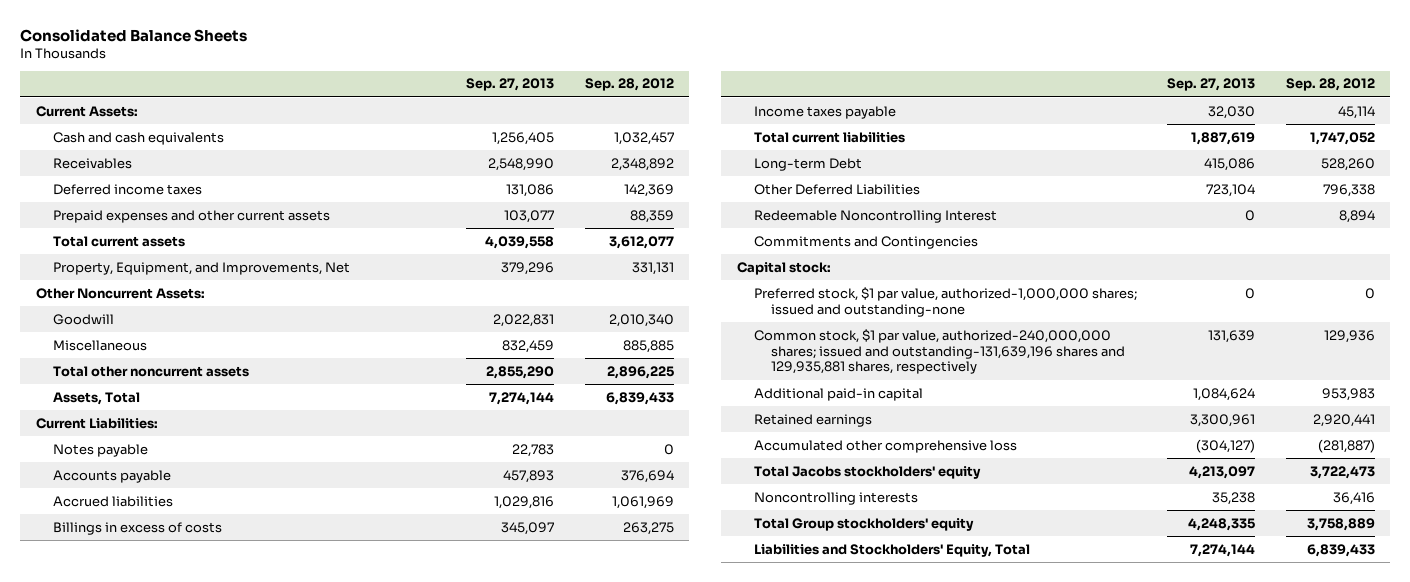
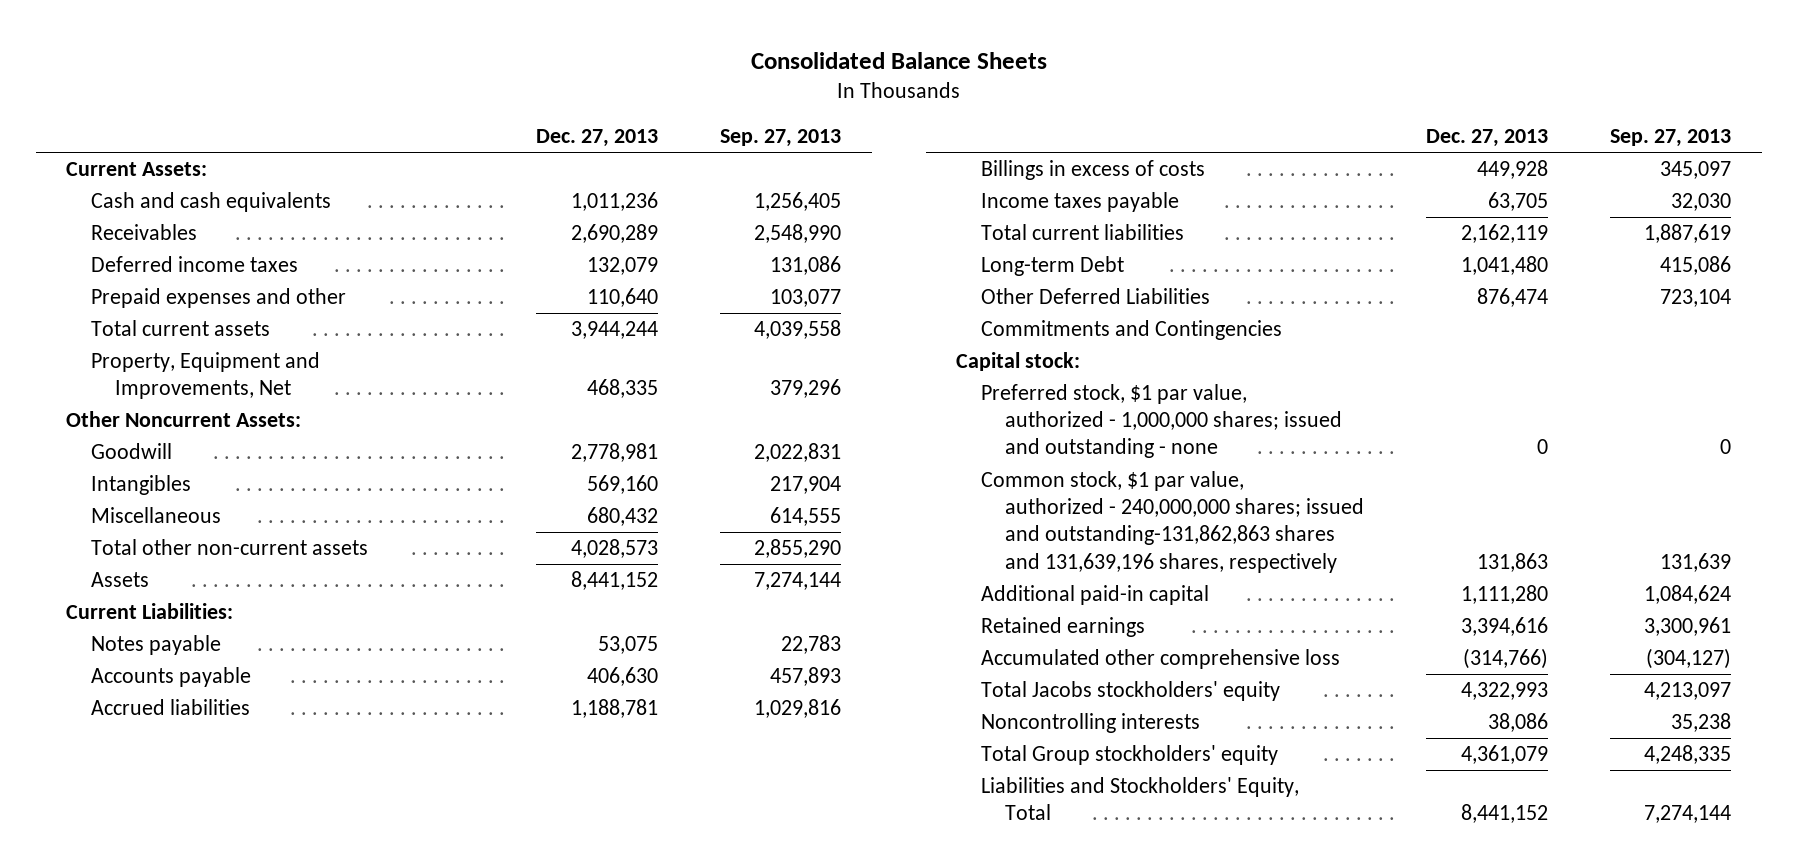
[584,78,674,92] Sep. 28, 2012 -> none
none -> [536,129,659,148] Dec. 27, 2013
[52,209,330,223] Prepaid expenses and other current assets -> [90,288,346,309] Prepaid expenses and other
[52,261,350,275] Property, Equipment, and Improvements, Net -> [90,352,320,400] Property, Equipment and Improvements, Net
none -> [90,475,191,496] Intangibles
[502,339,555,353] 832,459 -> [769,507,841,527] 614,555
[52,365,249,377] Total other noncurrent assets -> [90,539,368,556] Total other non-current assets
[52,391,140,405] Assets, Total -> [90,572,149,588] Assets
[753,209,997,223] Redeemable Noncontrolling Interest -> none
[753,286,1137,317] Preferred stock, $1 par value, authorized-1,000,000 shares; issued and outstanding-none -> [980,384,1343,459] Preferred stock, $1 par value, authorized - 1,000,000 shares; issued and outstanding - none
[753,328,1125,375] Common stock, $1 par value, authorized-240,000,000 shares; issued and outstanding-131,639,196 shares and 129,935,881 shares, respectively -> [980,471,1365,573] Common stock, $1 par value, authorized - 240,000,000 shares; issued and outstanding-131,862,863 shares and 131,639,196 shares, respectively

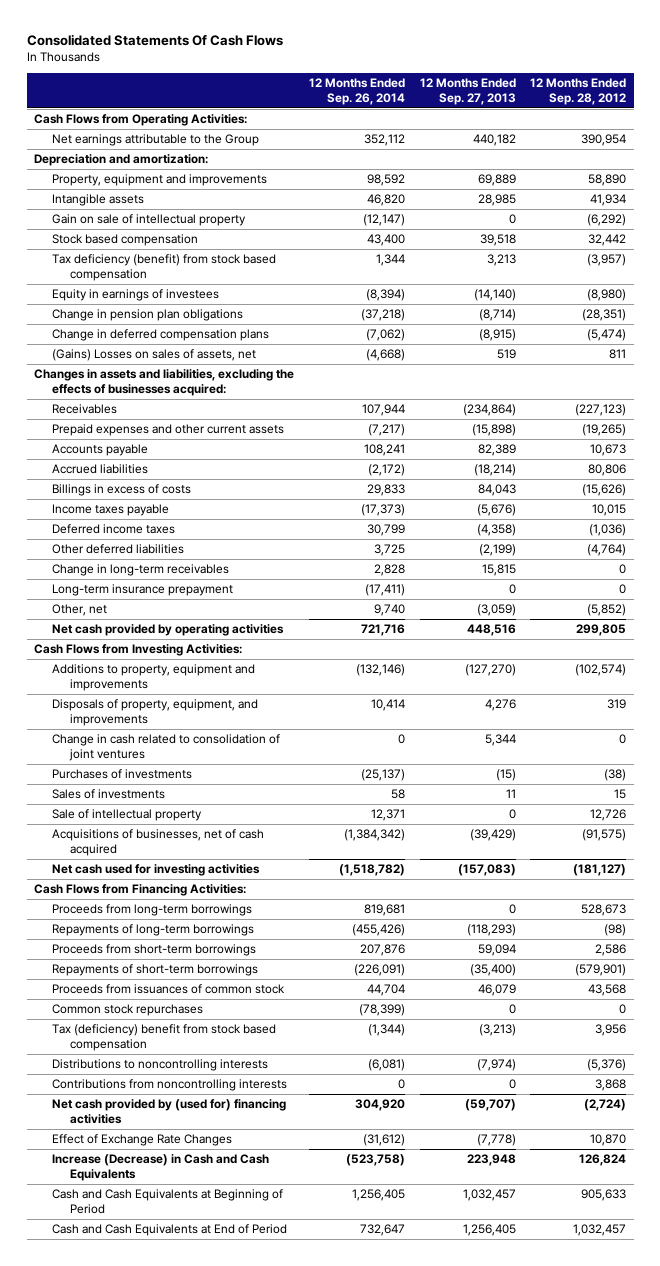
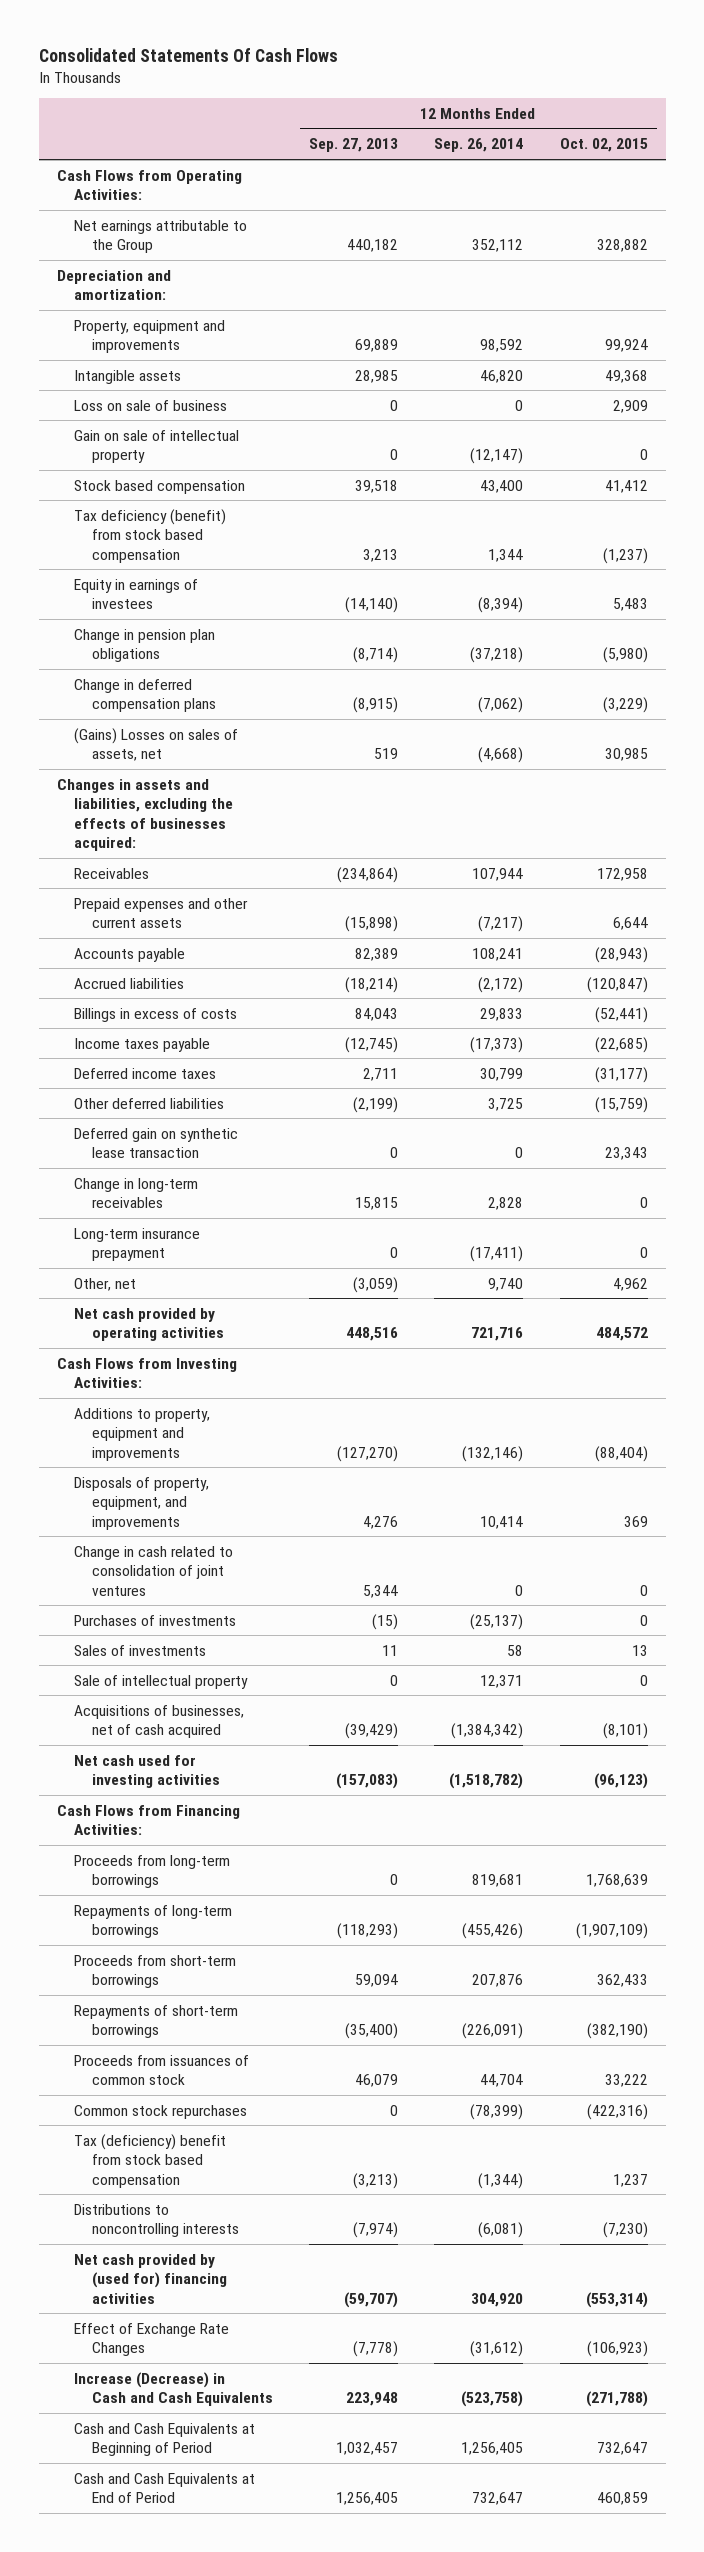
[530,77,627,106] 12 Months Ended Sep. 28, 2012 -> none
none -> [559,138,648,153] Oct. 02, 2015
none -> [74,399,228,411] Loss on sale of business
[476,503,516,516] (5,676) -> [345,1036,399,1053] (12,745)
[476,523,516,536] (4,358) -> [363,1067,399,1081] 2,711
none -> [74,1127,239,1159] Deferred gain on synthetic lease transaction
[51,1078,287,1091] Contributions from noncontrolling interests -> none

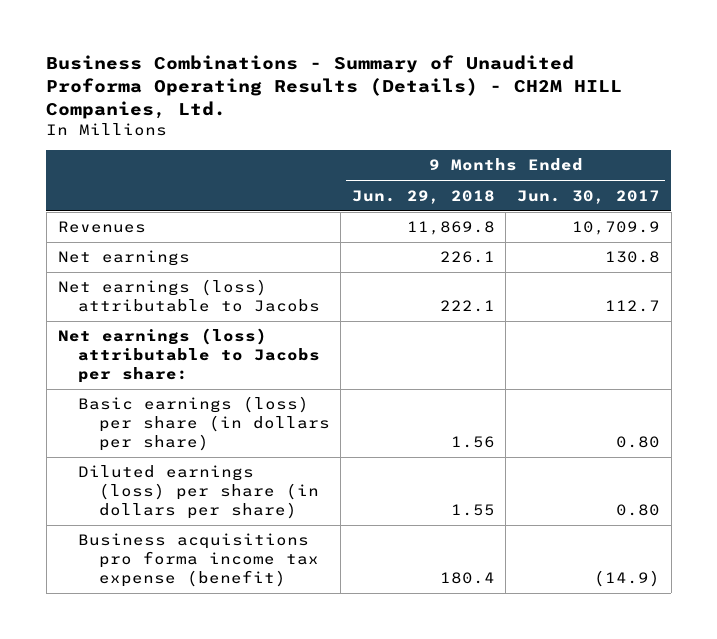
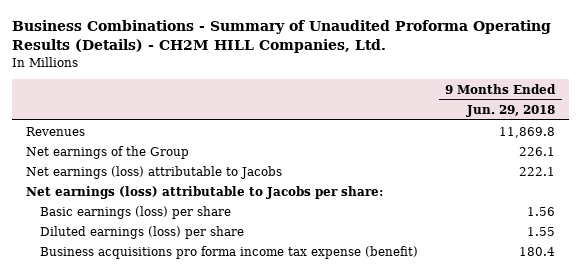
[516,189,660,204] Jun. 30, 2017 -> none
[57,250,190,267] Net earnings -> [25,145,189,159] Net earnings of the Group
[78,396,330,451] Basic earnings (loss) per share (in dollars per share) -> [40,205,232,219] Basic earnings (loss) per share
[78,465,319,519] Diluted earnings (loss) per share (in dollars per share) -> [40,225,245,239] Diluted earnings (loss) per share

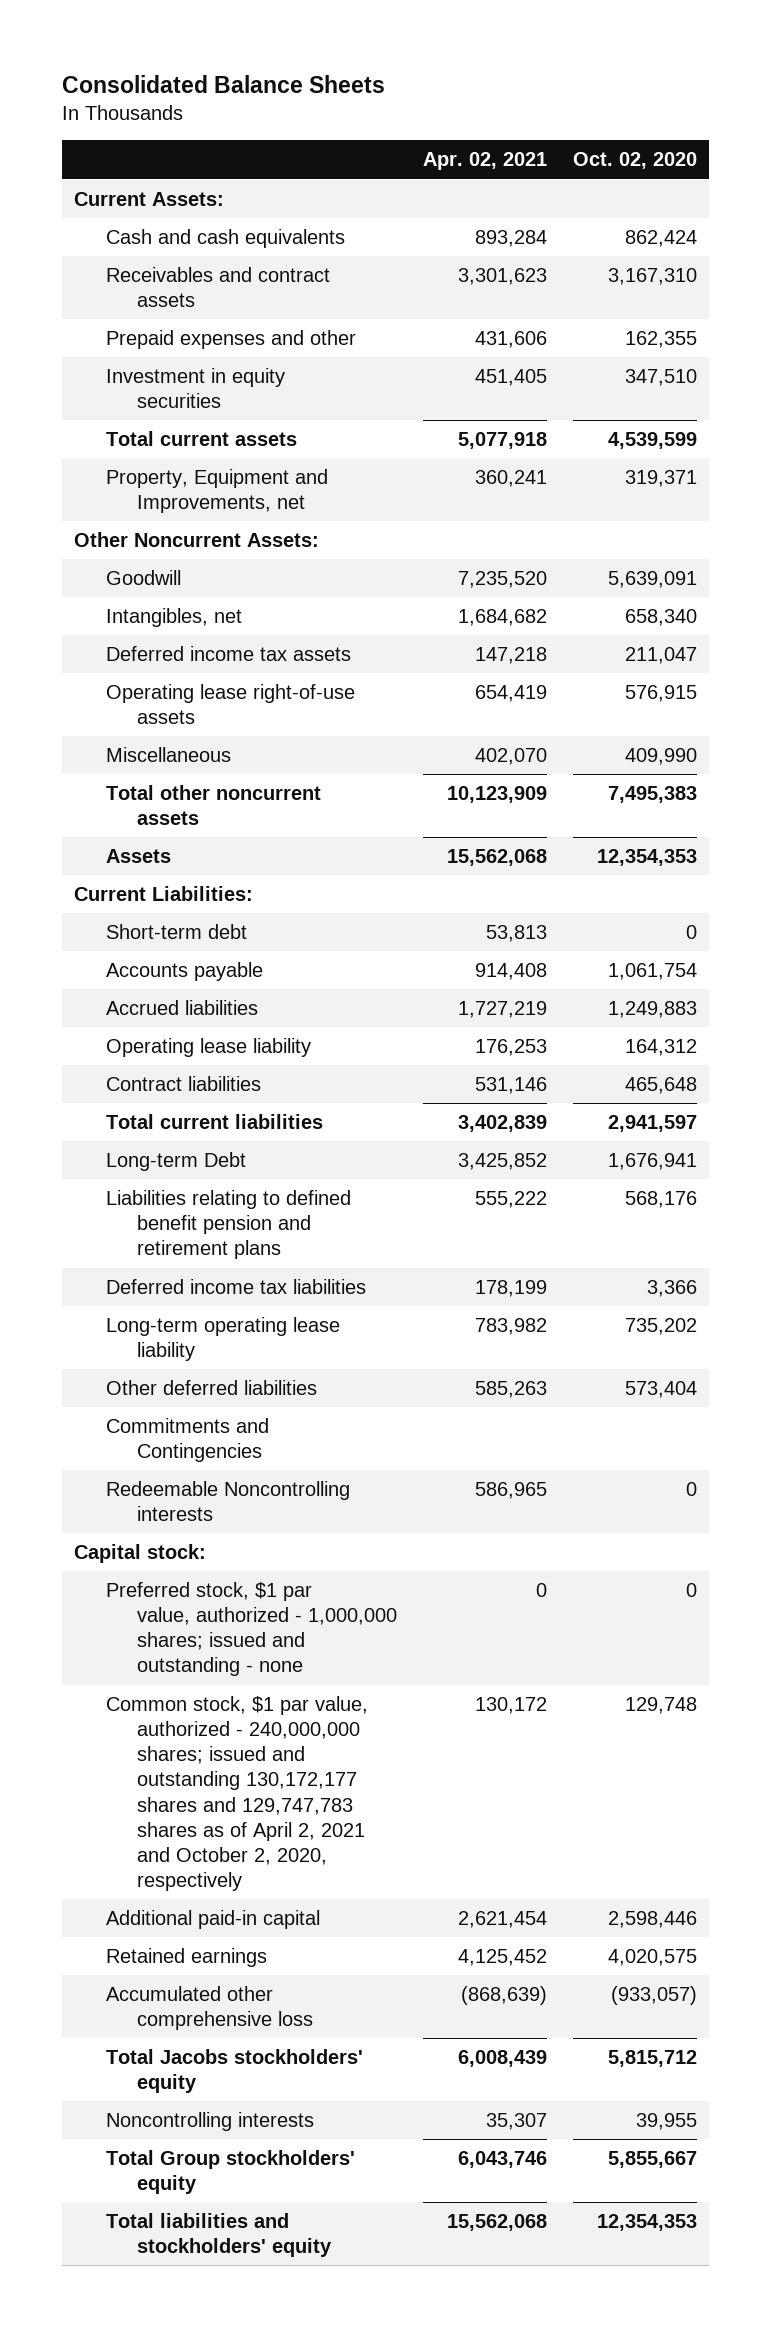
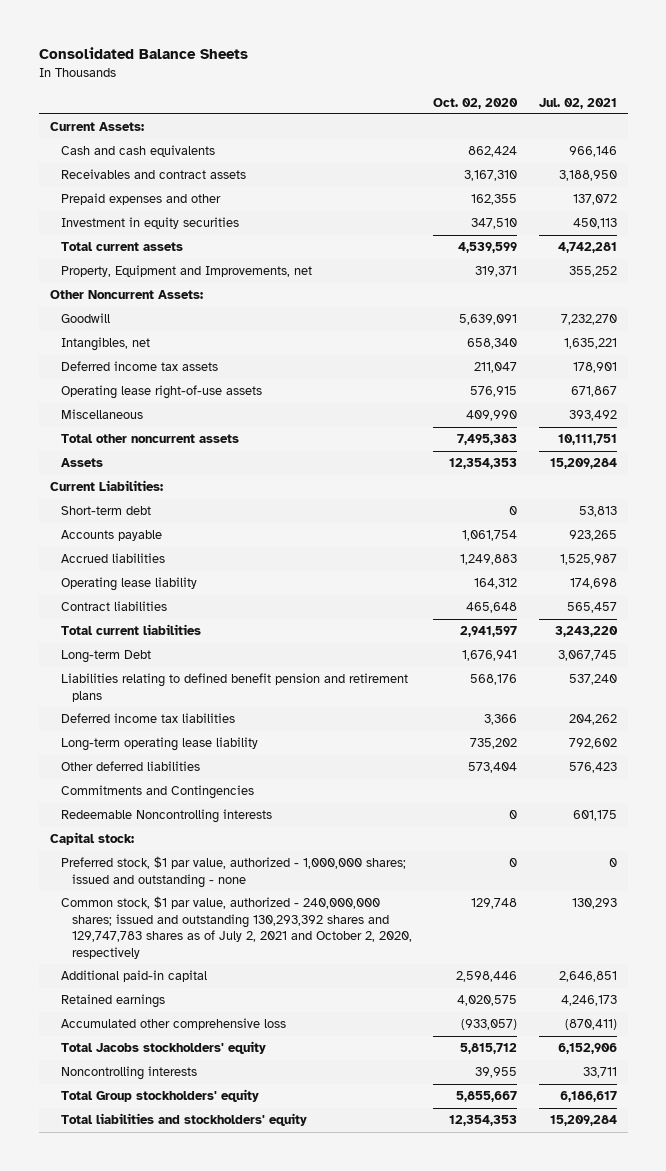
[422,152,547,171] Apr. 02, 2021 -> none
none -> [538,97,617,109] Jul. 02, 2021
[105,1696,368,1891] Common stock, $1 par value, authorized - 240,000,000 shares; issued and outstanding 130,172,177 shares and 129,747,783 shares as of April 2, 2021 and October 2, 2020, respectively -> [60,896,412,959] Common stock, $1 par value, authorized - 240,000,000 shares; issued and outstanding 130,293,392 shares and 129,747,783 shares as of July 2, 2021 and October 2, 2020, respectively

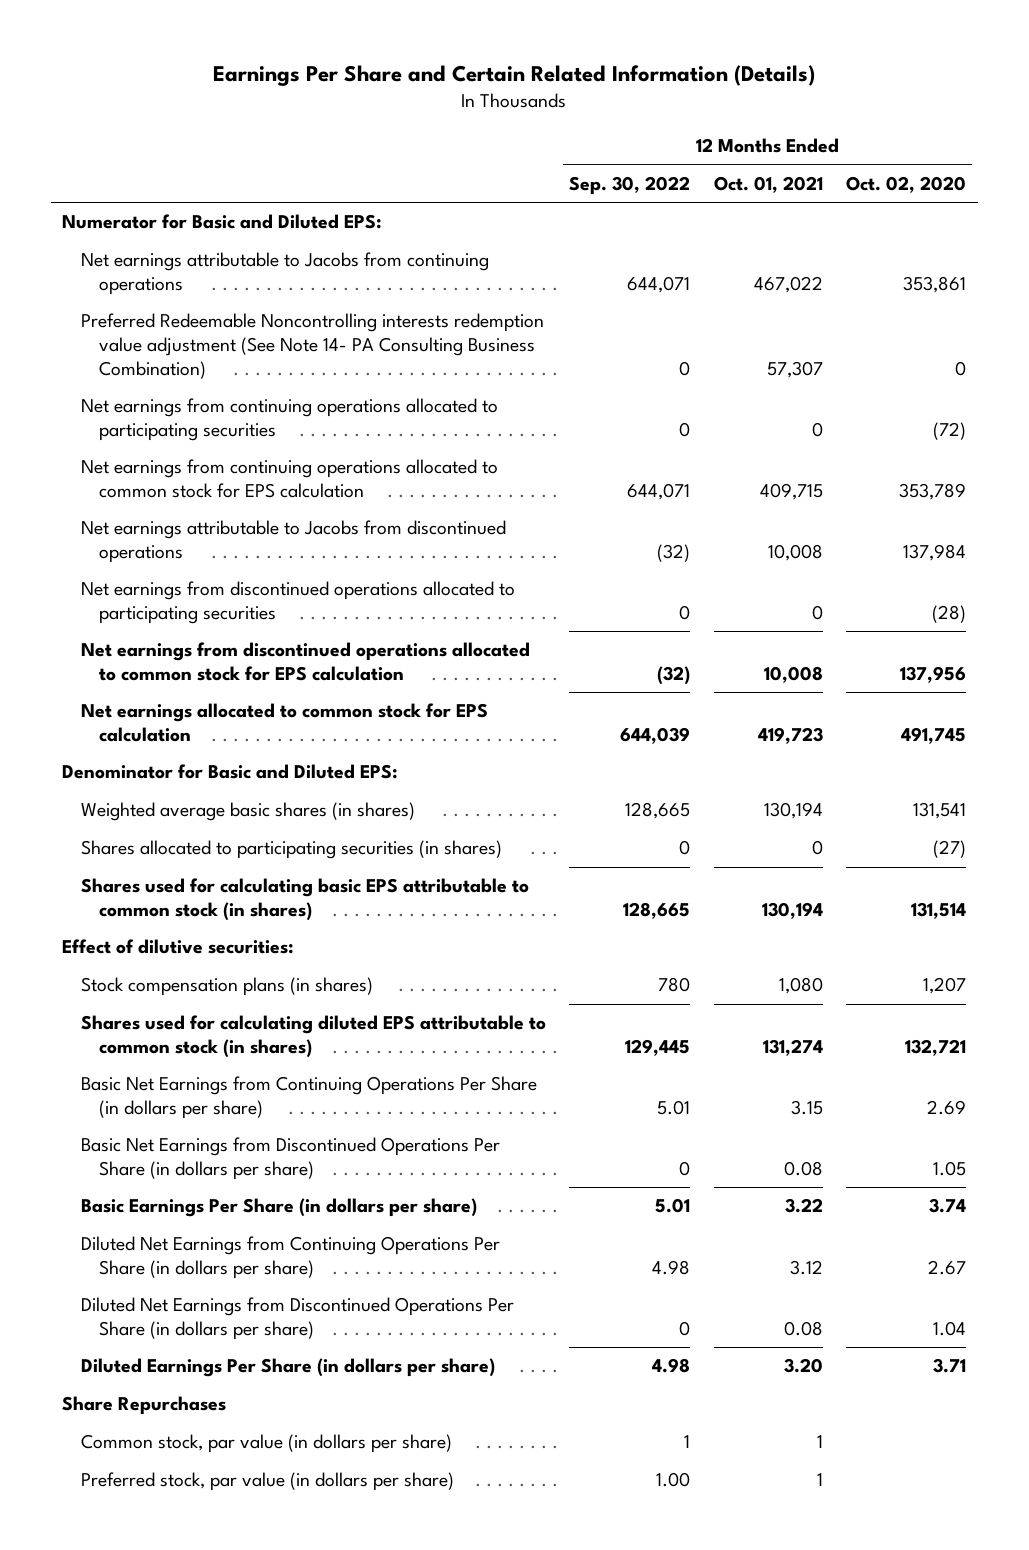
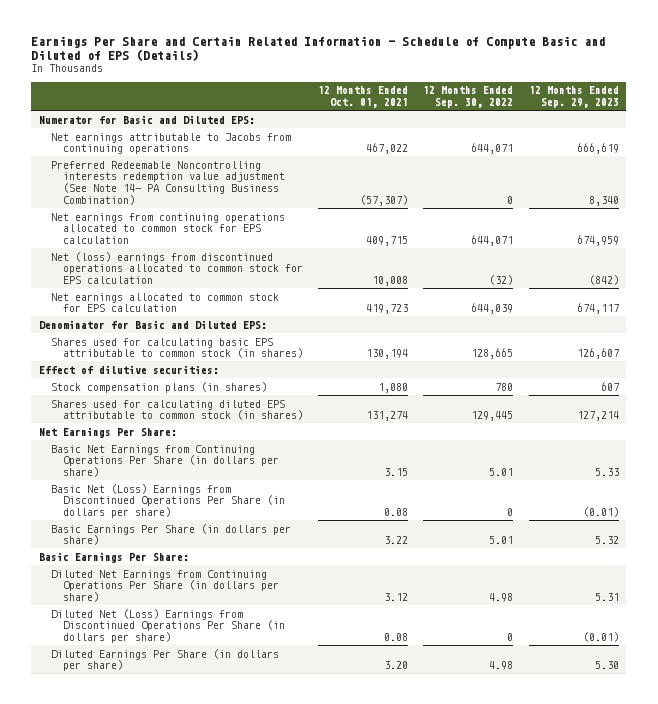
[213,64,816,86] Earnings Per Share and Certain Related Information (Details) -> [31,35,606,61] Earnings Per Share and Certain Related Information - Schedule of Compute Basic and Diluted of EPS (Details)
[846,175,967,193] Oct. 02, 2020 -> none
none -> [528,86,619,108] 12 Months Ended Sep. 29, 2023
[80,398,498,441] Net earnings from continuing operations allocated to participating securities -> none
[766,360,823,378] 57,307 -> [360,194,409,206] (57,307)
[80,520,506,563] Net earnings attributable to Jacobs from discontinued operations -> none
[80,581,515,624] Net earnings from discontinued operations allocated to participating securities -> none
[80,642,530,681] Net earnings from discontinued operations allocated to common stock for EPS calculation -> [50,251,303,285] Net (loss) earnings from discontinued operations allocated to common stock for EPS calculation
[80,802,415,822] Weighted average basic shares (in shares) -> none
[80,840,502,860] Shares allocated to participating securities (in shares) -> none
none -> [38,426,177,438] Net Earnings Per Share:
[80,1137,500,1180] Basic Net Earnings from Discontinued Operations Per Share (in dollars per share) -> [50,483,285,519] Basic Net (Loss) Earnings from Discontinued Operations Per Share (in dollars per share)
none -> [38,551,189,563] Basic Earnings Per Share:
[80,1297,514,1340] Diluted Net Earnings from Discontinued Operations Per Share (in dollars per share) -> [50,608,285,644] Diluted Net (Loss) Earnings from Discontinued Operations Per Share (in dollars per share)
[62,1396,227,1416] Share Repurchases -> none
[80,1434,452,1454] Common stock, par value (in dollars per share) -> none
[80,1472,454,1492] Preferred stock, par value (in dollars per share) -> none

